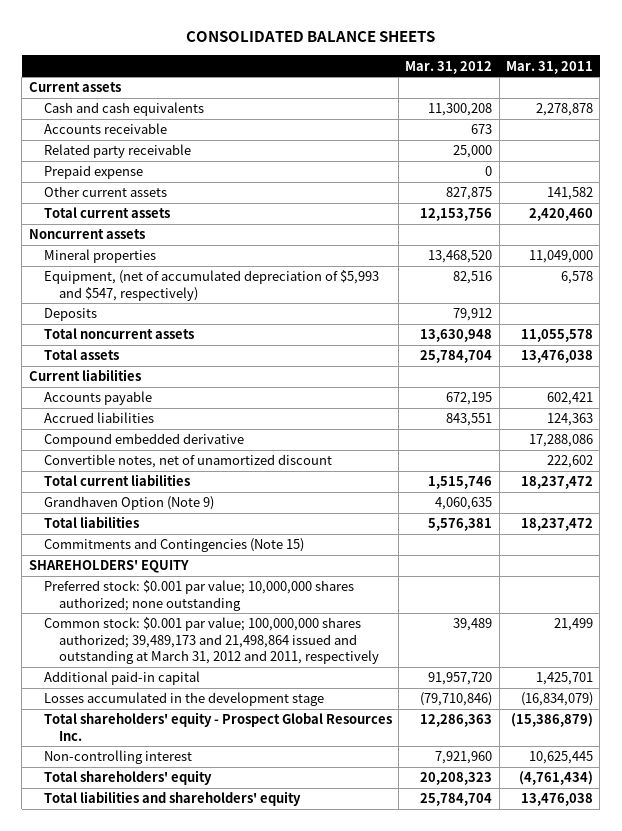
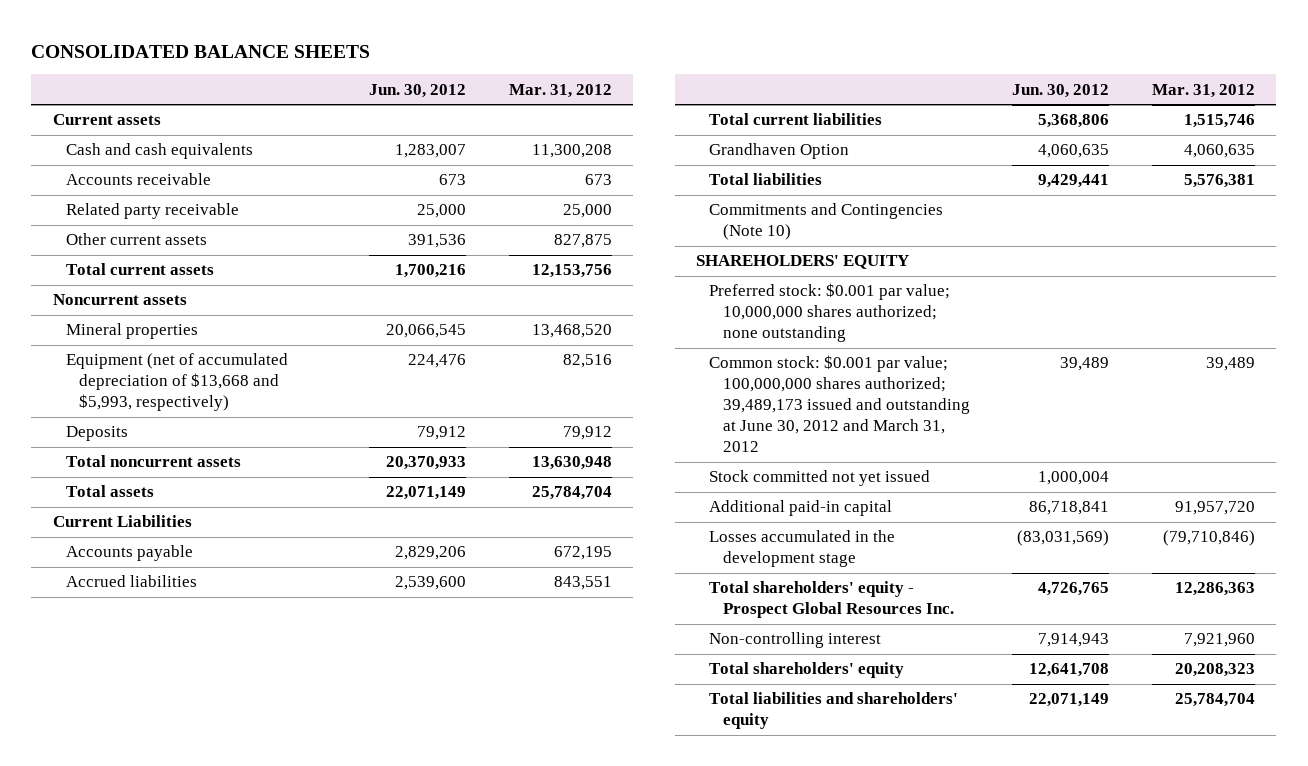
[505,60,593,74] Mar. 31, 2011 -> none
none -> [368,83,466,98] Jun. 30, 2012
[43,165,143,180] Prepaid expense -> none
[43,270,379,301] Equipment, (net of accumulated depreciation of $5,993 and $547, respectively) -> [65,353,288,412] Equipment (net of accumulated depreciation of $13,668 and $5,993, respectively)
[28,369,141,382] Current liabilities -> [52,515,192,528] Current Liabilities
[43,433,244,448] Compound embedded derivative -> none
[43,454,332,469] Convertible notes, net of unamortized discount -> none
[43,496,214,511] Grandhaven Option (Note 9) -> [709,143,850,160] Grandhaven Option
[43,538,304,553] Commitments and Contingencies (Note 15) -> [709,203,944,241] Commitments and Contingencies (Note 10)
[43,617,379,664] Common stock: $0.001 par value; 100,000,000 shares authorized; 39,489,173 and 21,498,864 issued and outstanding at March 31, 2012 and 2011, respectively -> [709,355,970,453] Common stock: $0.001 par value; 100,000,000 shares authorized; 39,489,173 issued and outstanding at June 30, 2012 and March 31, 2012
none -> [709,470,931,487] Stock committed not yet issued

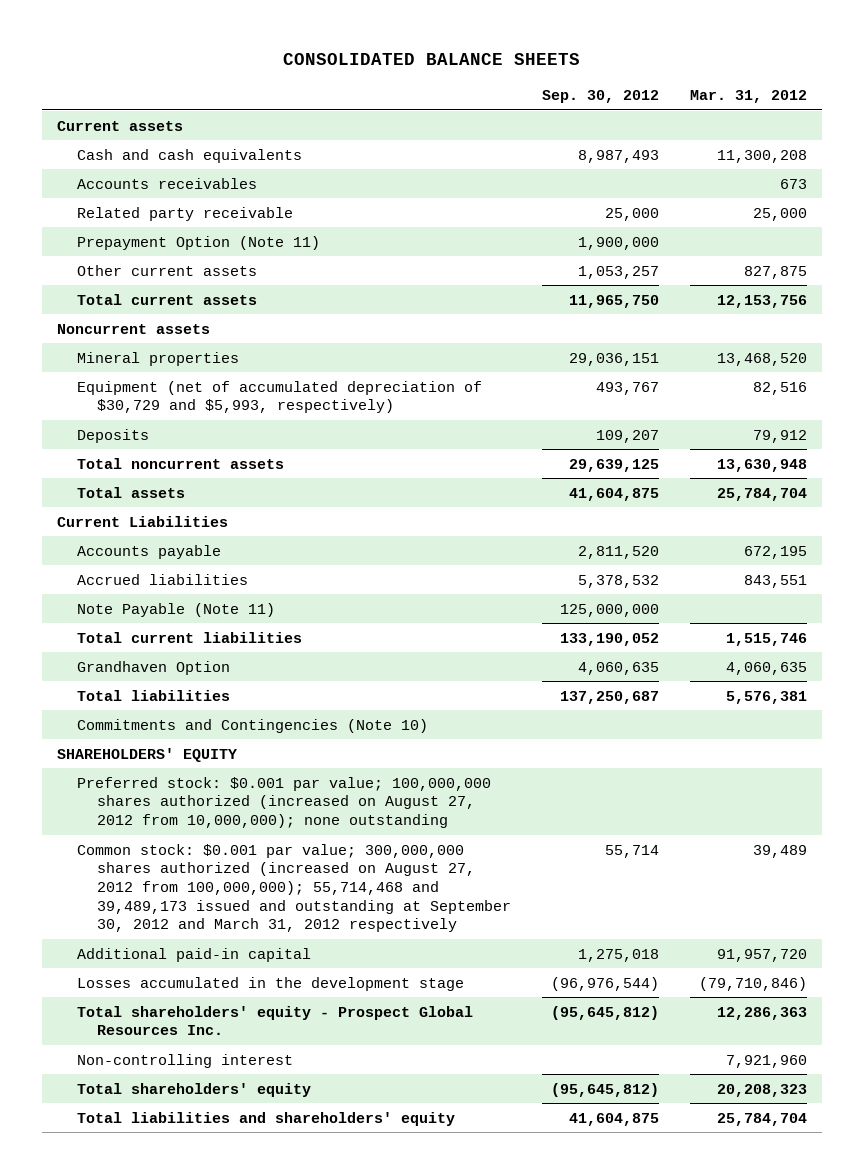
[368,83,466,98] Jun. 30, 2012 -> none
none -> [541,90,659,104] Sep. 30, 2012
[65,173,211,186] Accounts receivable -> [77,177,258,189] Accounts receivables
none -> [77,235,321,250] Prepayment Option (Note 11)
[65,353,288,412] Equipment (net of accumulated depreciation of $13,668 and $5,993, respectively) -> [77,380,483,414] Equipment (net of accumulated depreciation of $30,729 and $5,993, respectively)
none -> [77,602,276,617] Note Payable (Note 11)
[709,470,931,487] Stock committed not yet issued -> none
[709,283,951,343] Preferred stock: $0.001 par value; 10,000,000 shares authorized; none outstanding -> [77,776,492,828] Preferred stock: $0.001 par value; 100,000,000 shares authorized (increased on August 27, 2012 from 10,000,000); none outstanding
[709,355,970,453] Common stock: $0.001 par value; 100,000,000 shares authorized; 39,489,173 issued and outstanding at June 30, 2012 and March 31, 2012 -> [77,843,511,933] Common stock: $0.001 par value; 300,000,000 shares authorized (increased on August 27, 2012 from 100,000,000); 55,714,468 and 39,489,173 issued and outstanding at September 30, 2012 and March 31, 2012 respectively

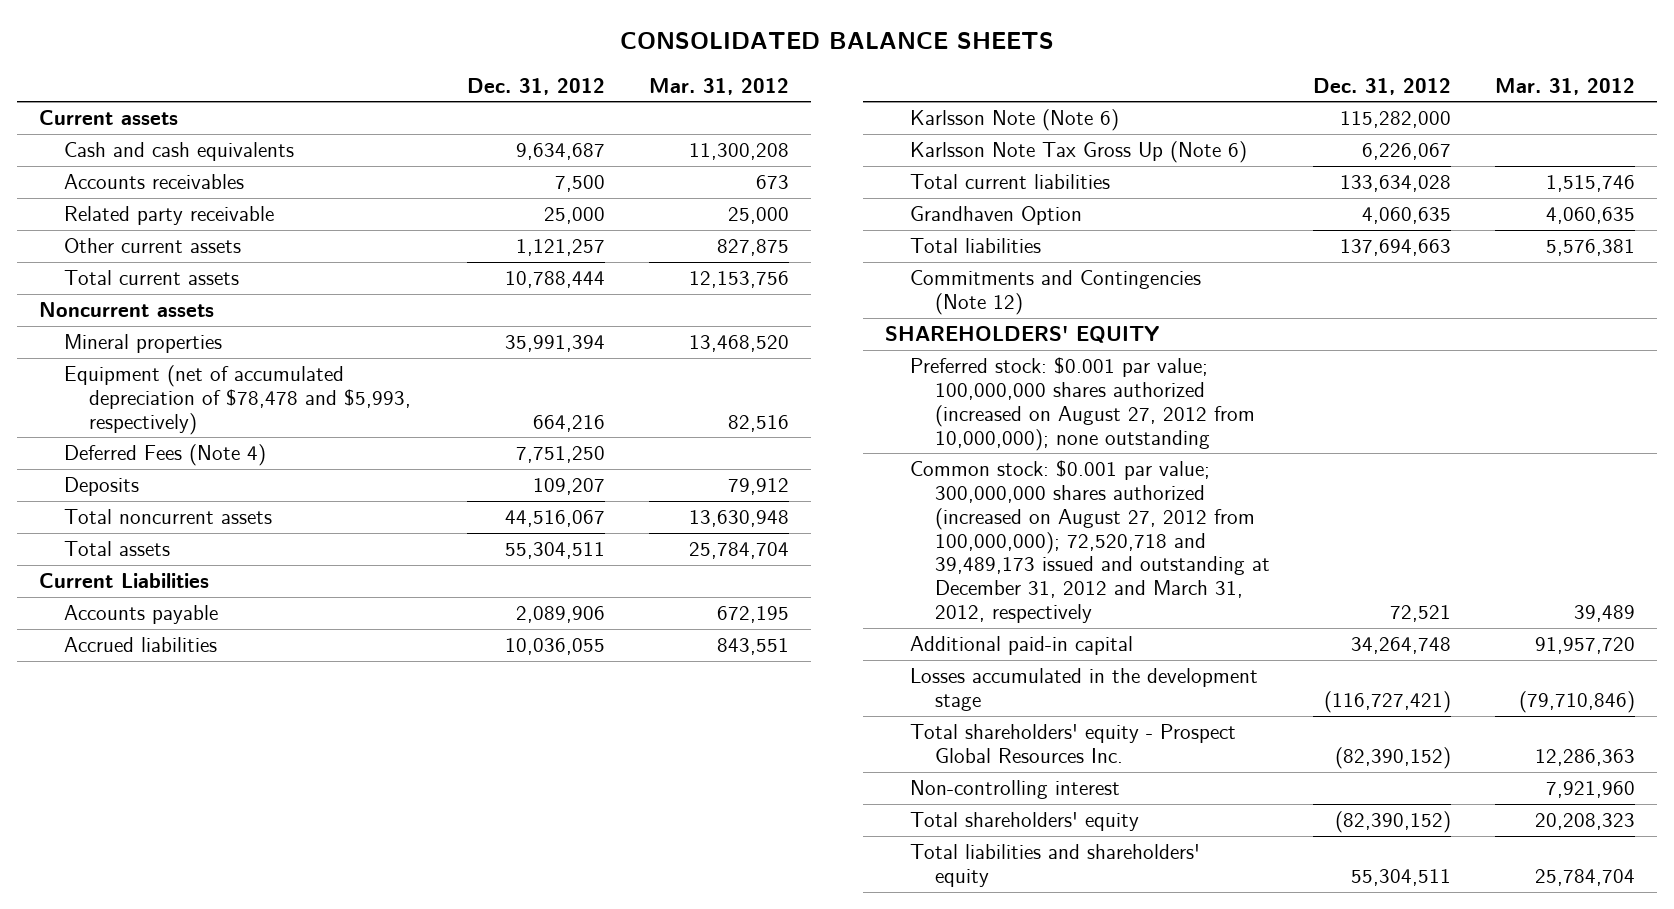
[541,90,659,104] Sep. 30, 2012 -> none
none -> [467,77,606,95] Dec. 31, 2012
[77,235,321,250] Prepayment Option (Note 11) -> none
[77,380,483,414] Equipment (net of accumulated depreciation of $30,729 and $5,993, respectively) -> [63,365,411,435] Equipment (net of accumulated depreciation of $78,478 and $5,993, respectively)
none -> [63,444,266,467] Deferred Fees (Note 4)
[77,602,276,617] Note Payable (Note 11) -> [909,109,1119,132] Karlsson Note (Note 6)
none -> [909,141,1247,164] Karlsson Note Tax Gross Up (Note 6)
[77,718,429,733] Commitments and Contingencies (Note 10) -> [909,270,1201,315] Commitments and Contingencies (Note 12)
[77,843,511,933] Common stock: $0.001 par value; 300,000,000 shares authorized (increased on August 27, 2012 from 100,000,000); 55,714,468 and 39,489,173 issued and outstanding at September 30, 2012 and March 31, 2012 respectively -> [909,460,1270,623] Common stock: $0.001 par value; 300,000,000 shares authorized (increased on August 27, 2012 from 100,000,000); 72,520,718 and 39,489,173 issued and outstanding at December 31, 2012 and March 31, 2012, respectively

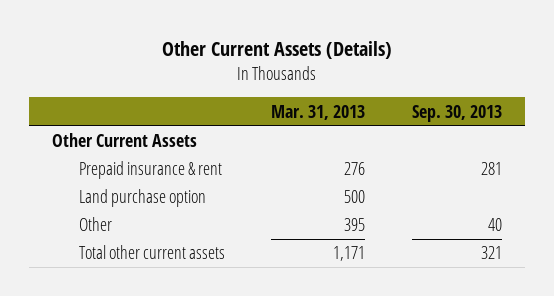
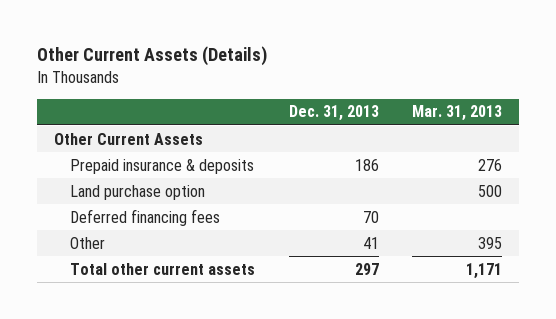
[411,104,502,122] Sep. 30, 2013 -> none
none -> [288,105,379,122] Dec. 31, 2013
[79,161,223,180] Prepaid insurance & rent -> [69,158,254,174] Prepaid insurance & deposits
none -> [69,208,220,226] Deferred financing fees

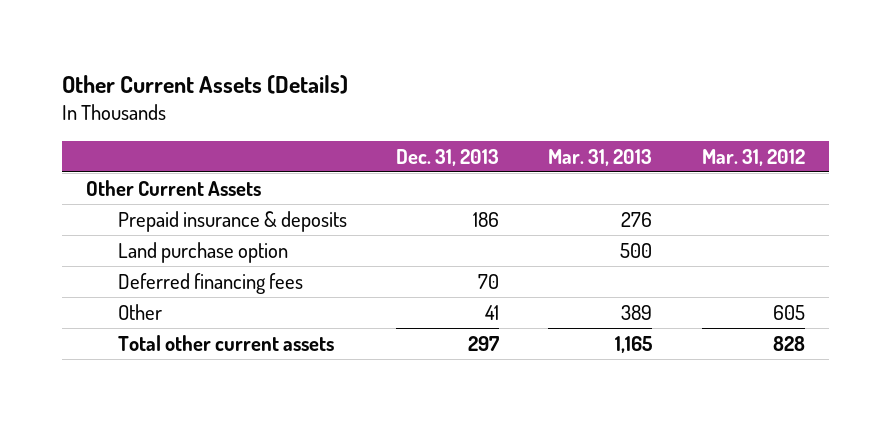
none -> [701,148,805,166] Mar. 31, 2012
[478,236,503,249] 395 -> [621,305,653,321] 389
[466,262,503,279] 1,171 -> [615,336,653,354] 1,165

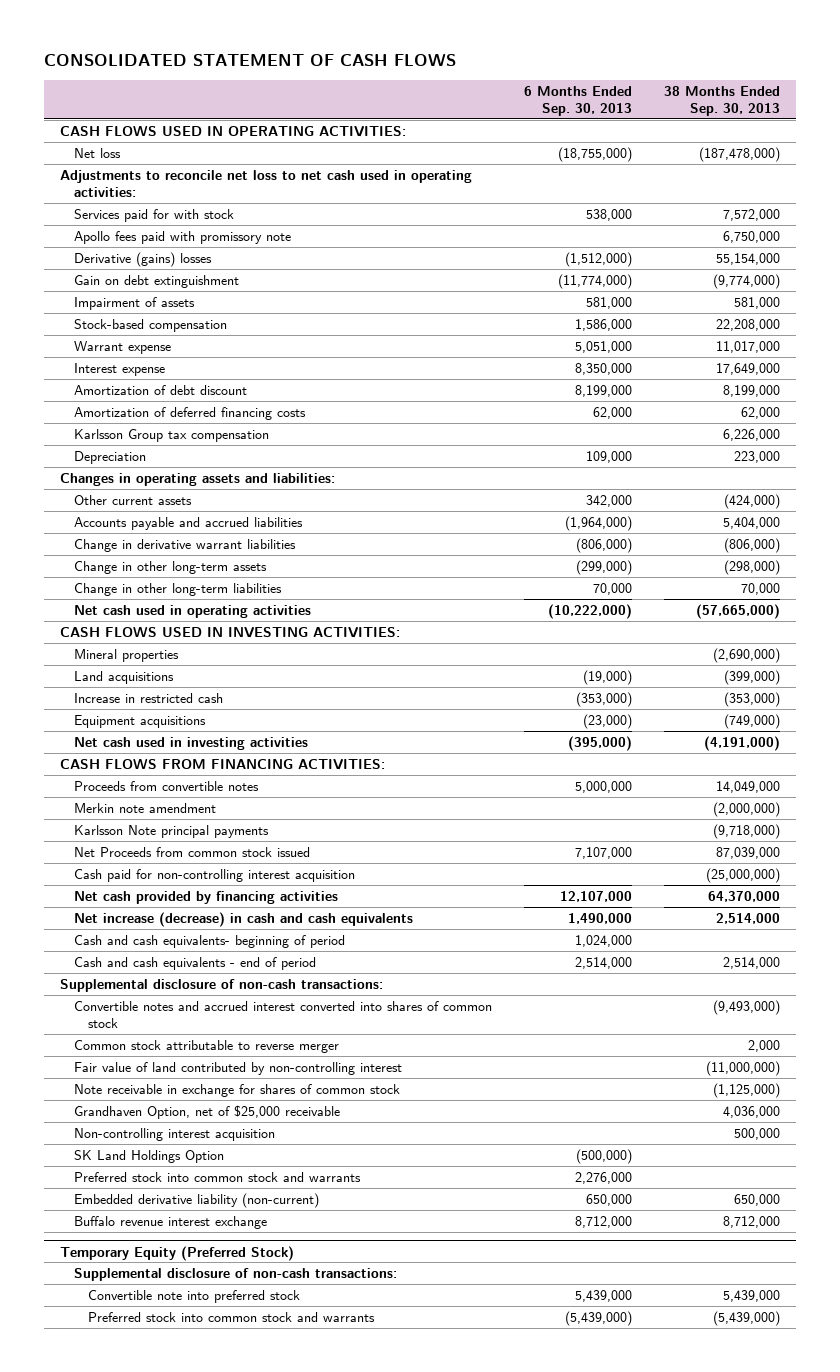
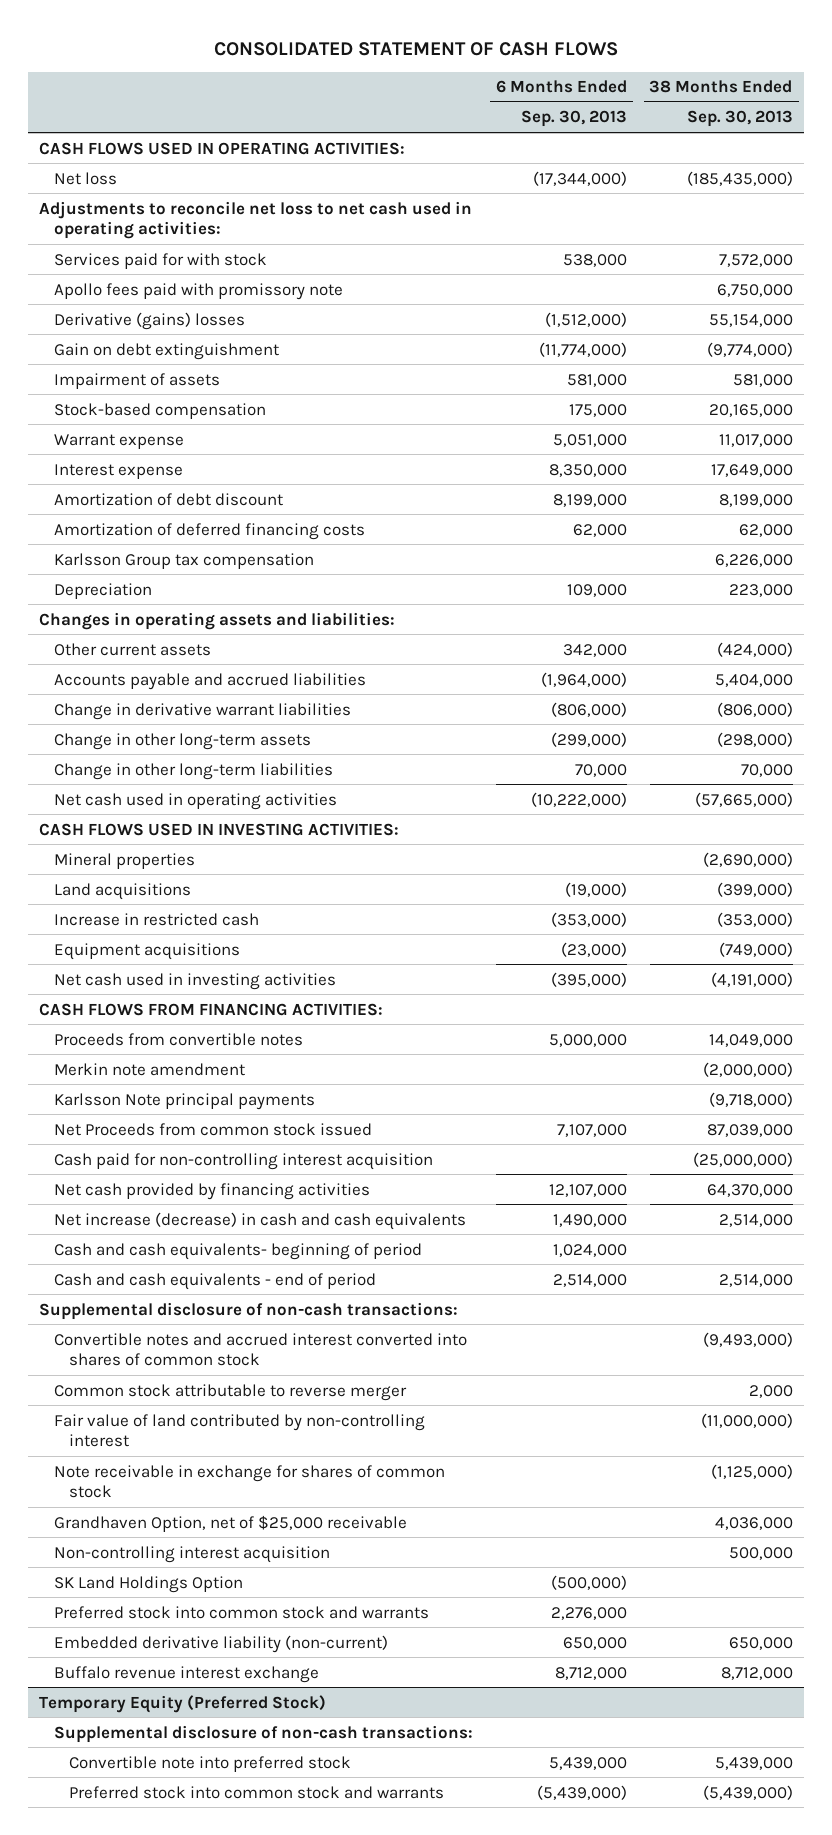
[557,146,632,162] (18,755,000) -> [533,170,628,186] (17,344,000)
[699,146,781,162] (187,478,000) -> [686,170,793,186] (185,435,000)
[574,318,632,331] 1,586,000 -> [569,403,628,417] 175,000
[716,318,781,331] 22,208,000 -> [708,403,793,417] 20,165,000

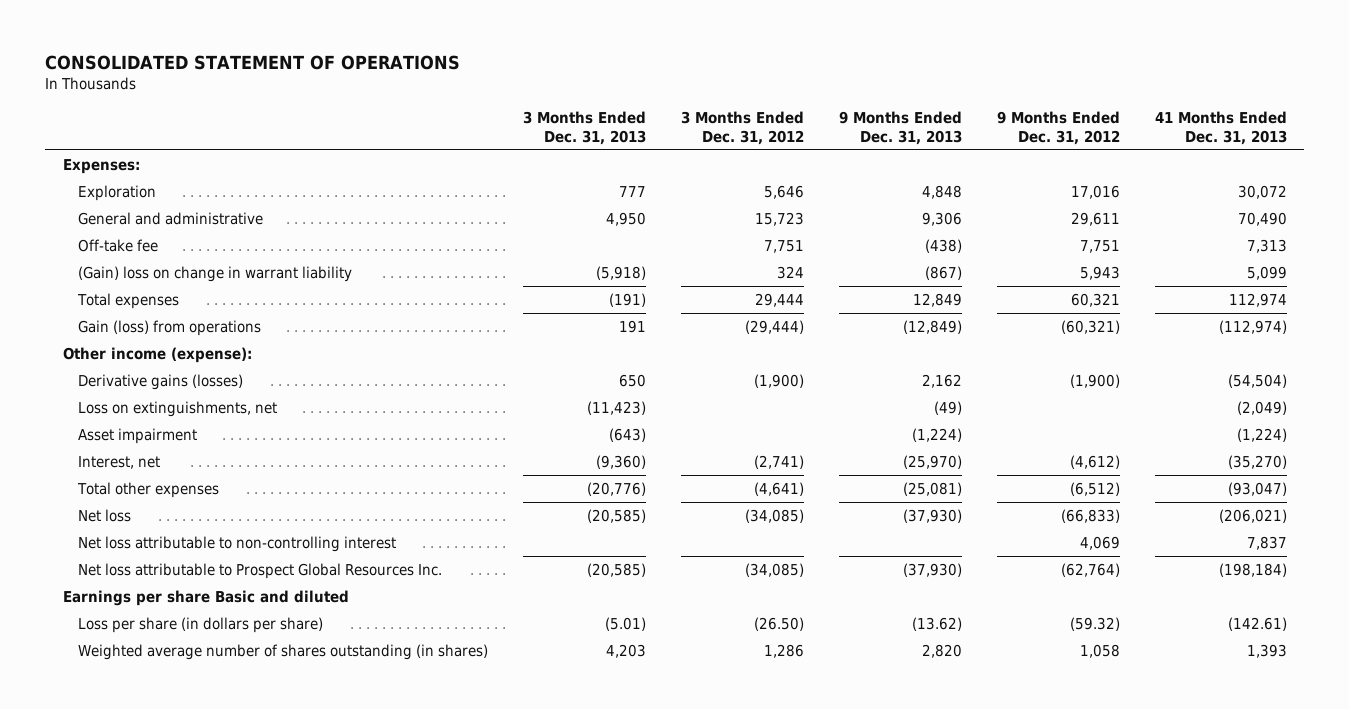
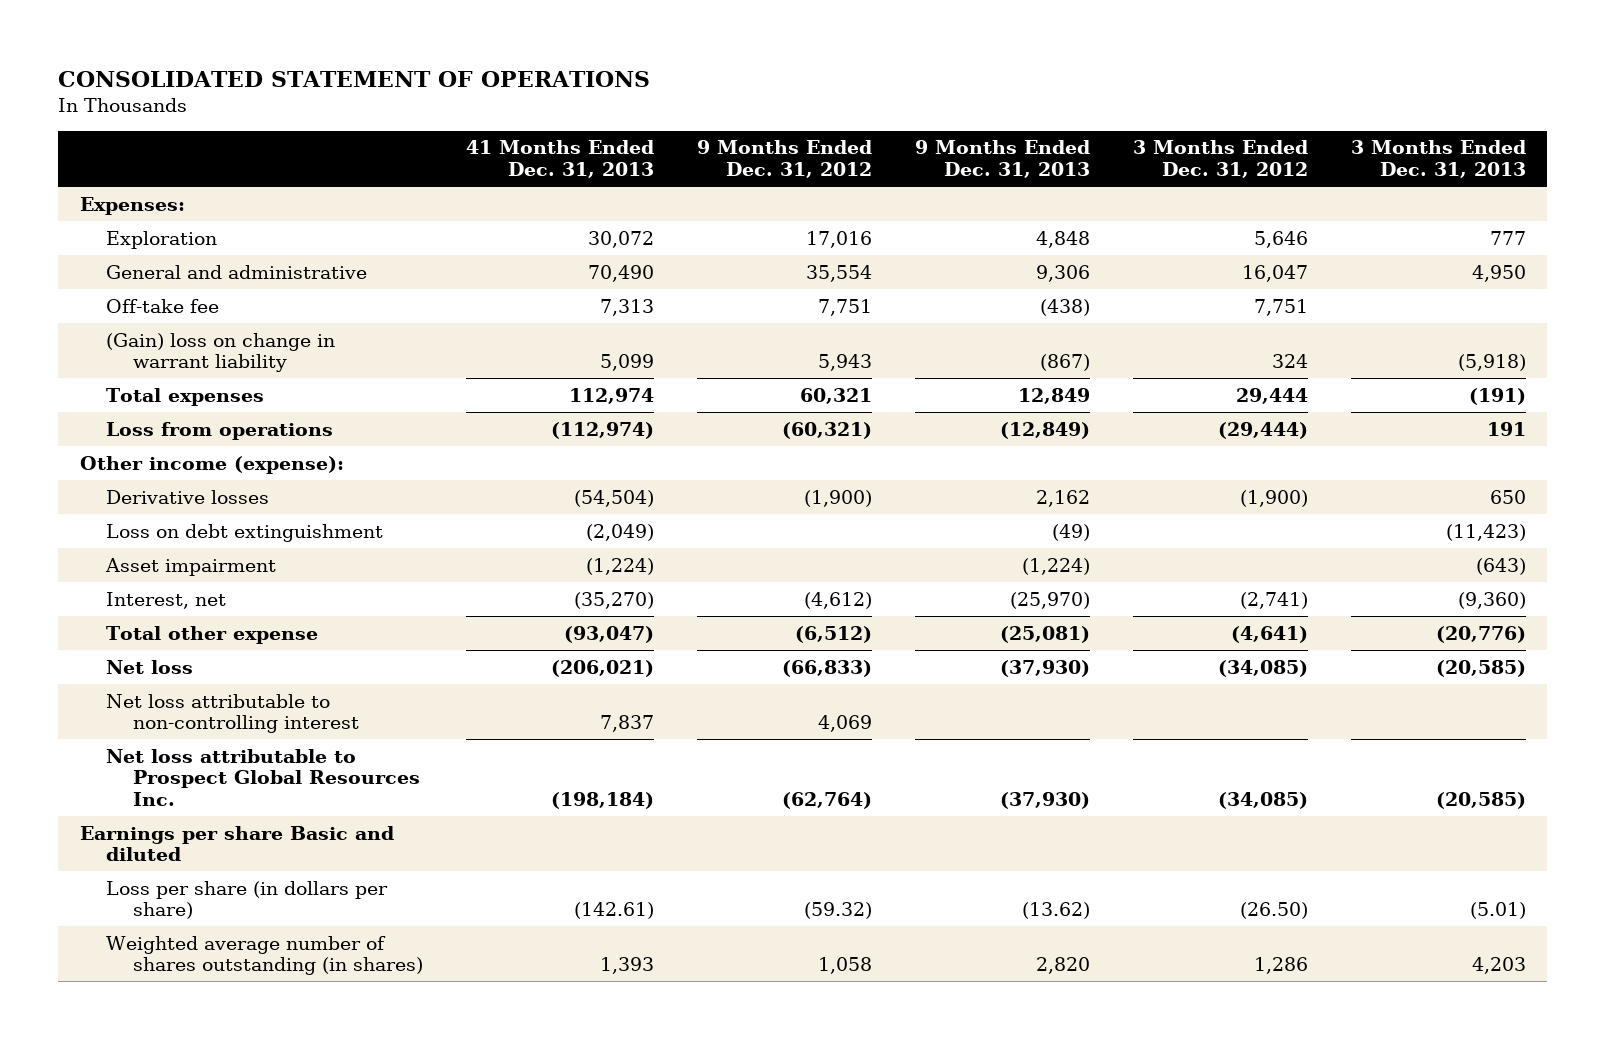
[754,211,804,226] 15,723 -> [1241,264,1308,282] 16,047
[1070,211,1120,226] 29,611 -> [805,264,872,282] 35,554
[78,319,262,336] Gain (loss) from operations -> [106,421,334,440] Loss from operations
[78,373,244,390] Derivative gains (losses) -> [106,489,270,504] Derivative losses
[78,400,278,417] Loss on extinguishments, net -> [106,523,384,542] Loss on debt extinguishment
[77,481,220,498] Total other expenses -> [106,625,319,644] Total other expense

